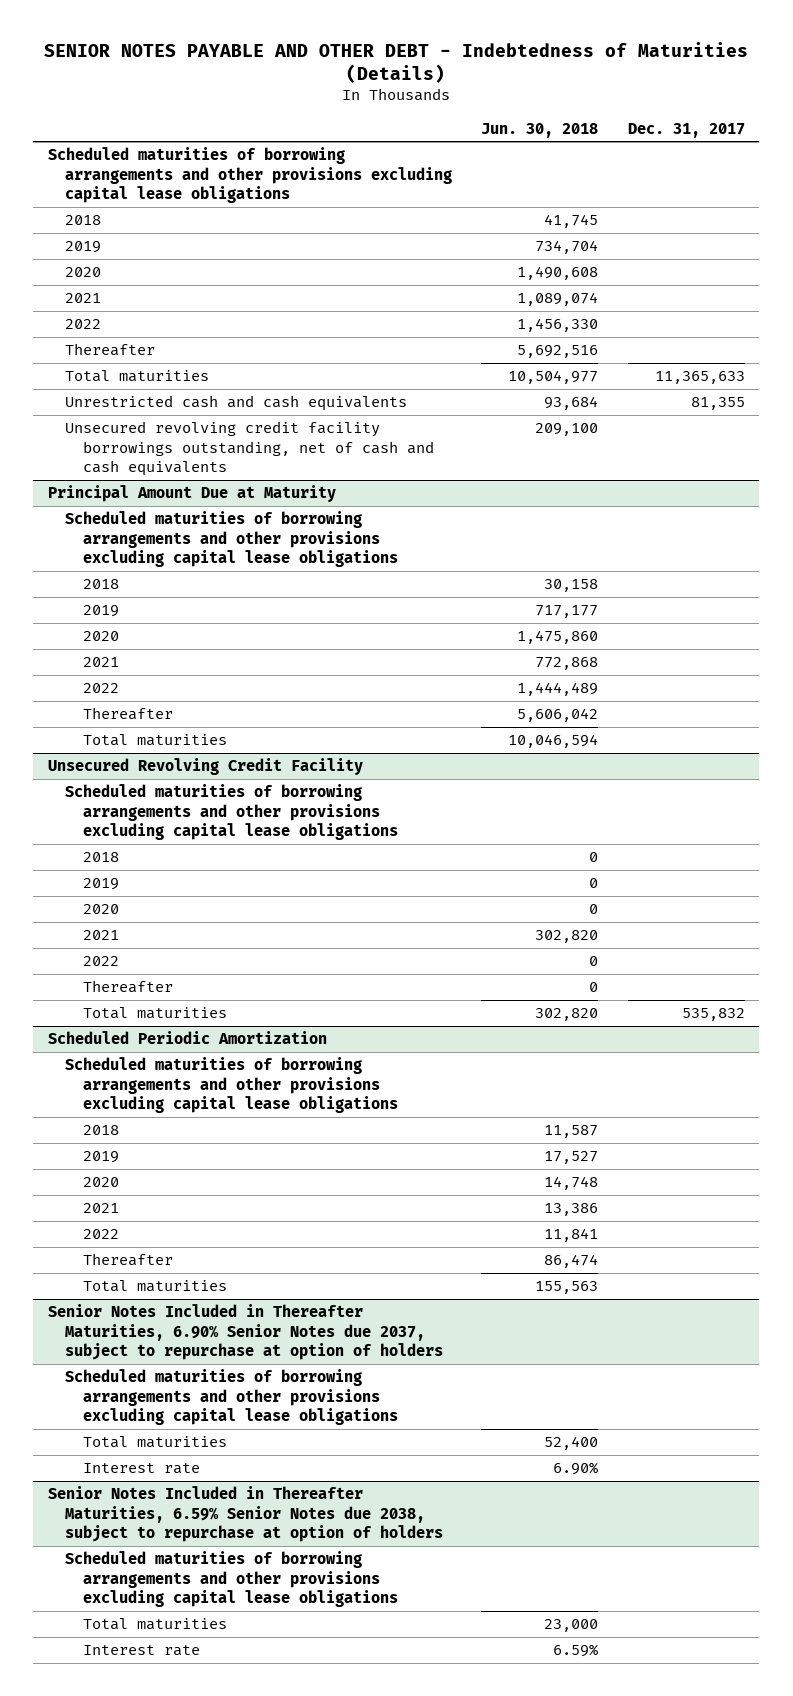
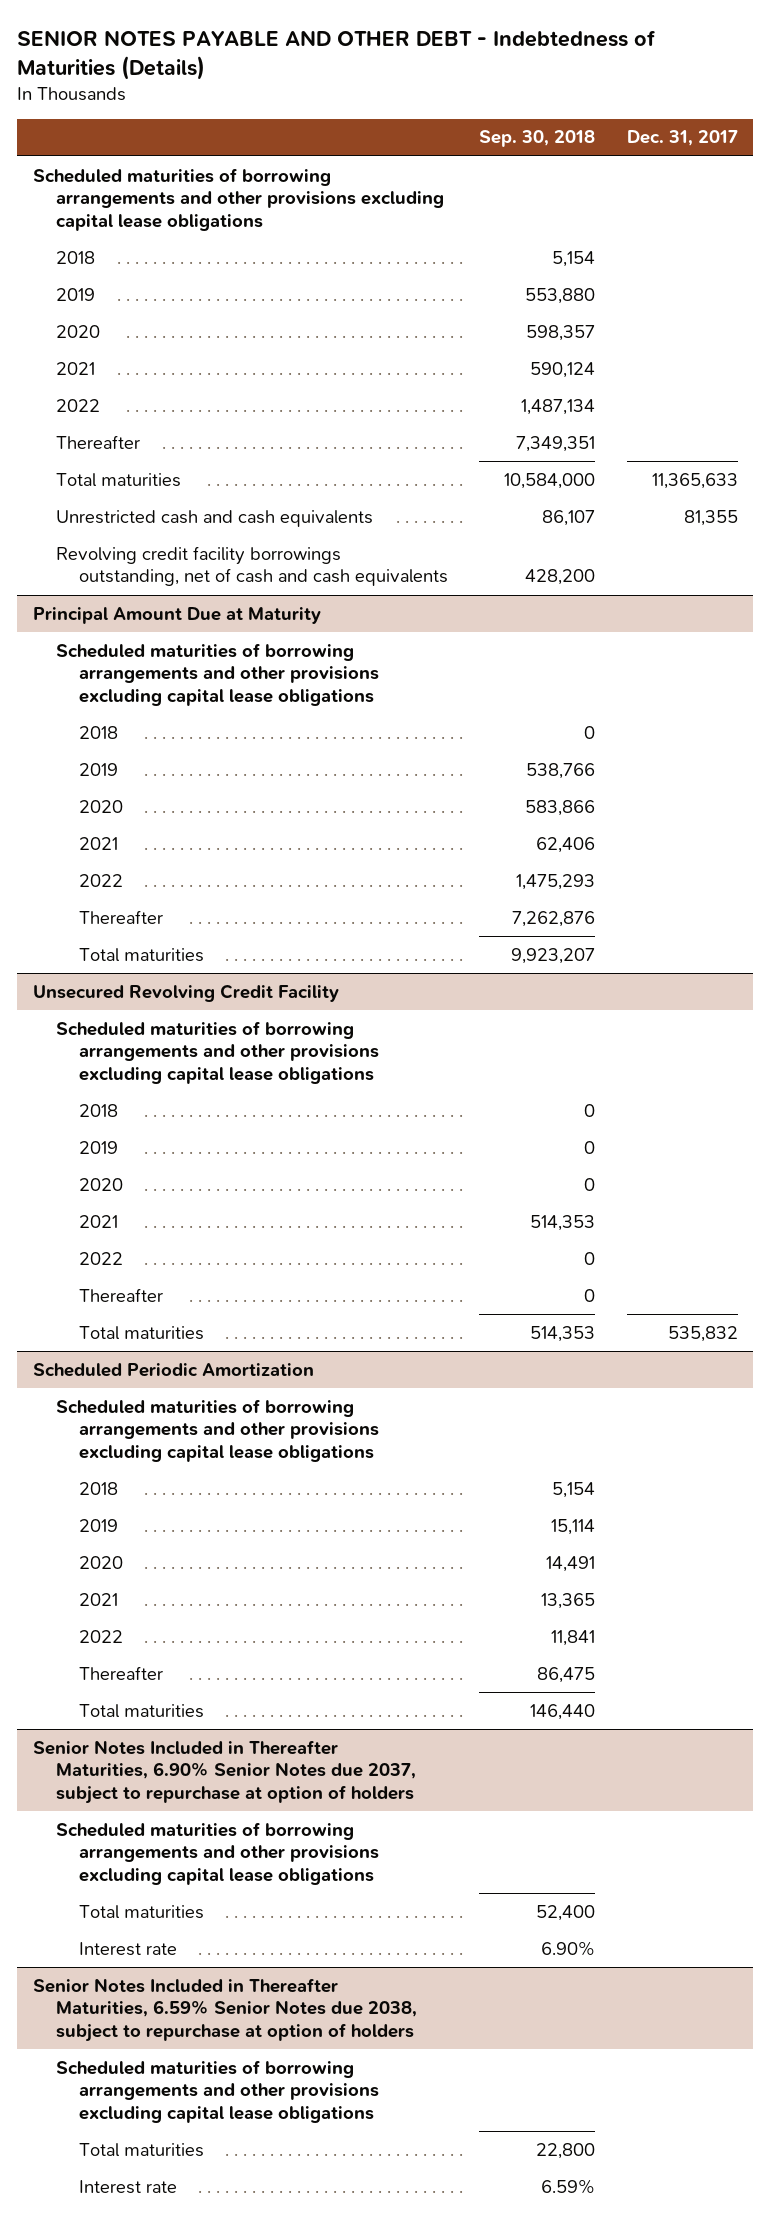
[481,122,599,138] Jun. 30, 2018 -> none
none -> [479,130,596,148] Sep. 30, 2018
[65,421,434,477] Unsecured revolving credit facility borrowings outstanding, net of cash and cash equivalents -> [55,545,448,587] Revolving credit facility borrowings outstanding, net of cash and cash equivalents

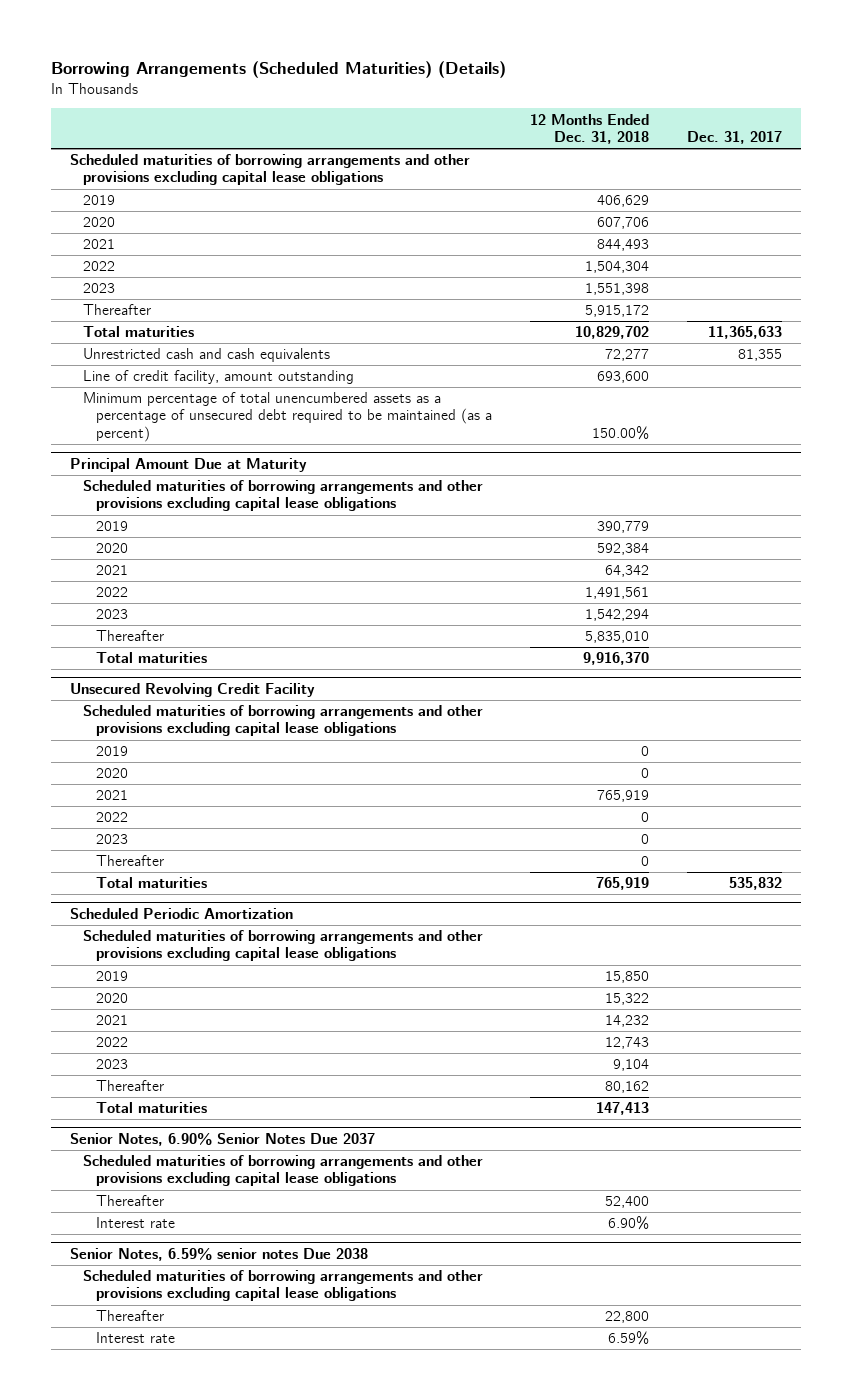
[17,29,657,80] SENIOR NOTES PAYABLE AND OTHER DEBT - Indebtedness of Maturities (Details) -> [50,60,506,78] Borrowing Arrangements (Scheduled Maturities) (Details)
[479,130,596,148] Sep. 30, 2018 -> none
none -> [530,113,650,144] 12 Months Ended Dec. 31, 2018
[55,250,95,264] 2018 -> none
none -> [83,283,116,294] 2023
[55,545,448,587] Revolving credit facility borrowings outstanding, net of cash and cash equivalents -> [83,370,355,385] Line of credit facility, amount outstanding
none -> [83,392,493,442] Minimum percentage of total unencumbered assets as a percentage of unsecured debt required to be maintained (as a percent)
[78,725,118,739] 2018 -> none
none -> [96,609,129,620] 2023
[78,1103,118,1117] 2018 -> none
none -> [96,834,129,845] 2023
[78,1481,118,1495] 2018 -> none
none -> [96,1059,129,1070] 2023
[32,1739,416,1804] Senior Notes Included in Thereafter Maturities, 6.90% Senior Notes due 2037, subject to repurchase at option of holders -> [69,1132,375,1146] Senior Notes, 6.90% Senior Notes Due 2037
[78,1904,204,1919] Total maturities -> none
none -> [96,1195,165,1207] Thereafter
[32,1977,417,2042] Senior Notes Included in Thereafter Maturities, 6.59% Senior Notes due 2038, subject to repurchase at option of holders -> [69,1247,368,1261] Senior Notes, 6.59% senior notes Due 2038
[78,2142,204,2157] Total maturities -> none
none -> [96,1310,165,1322] Thereafter

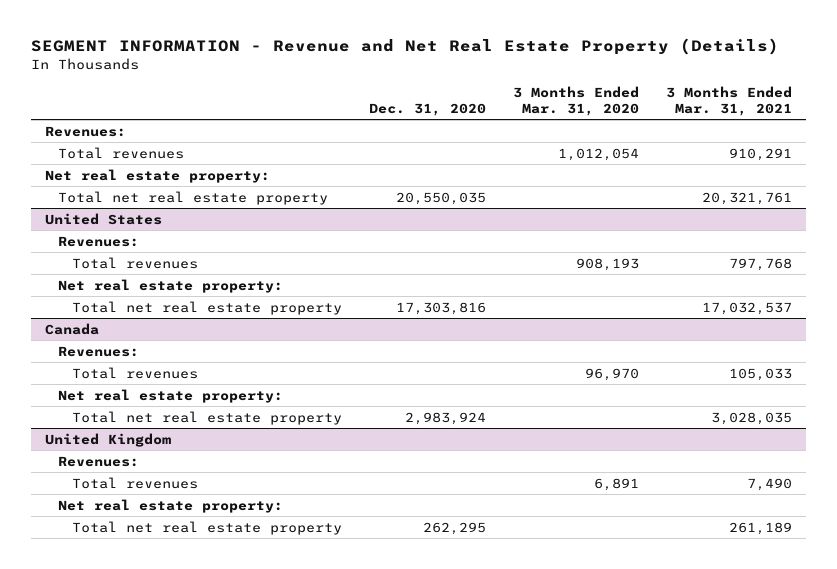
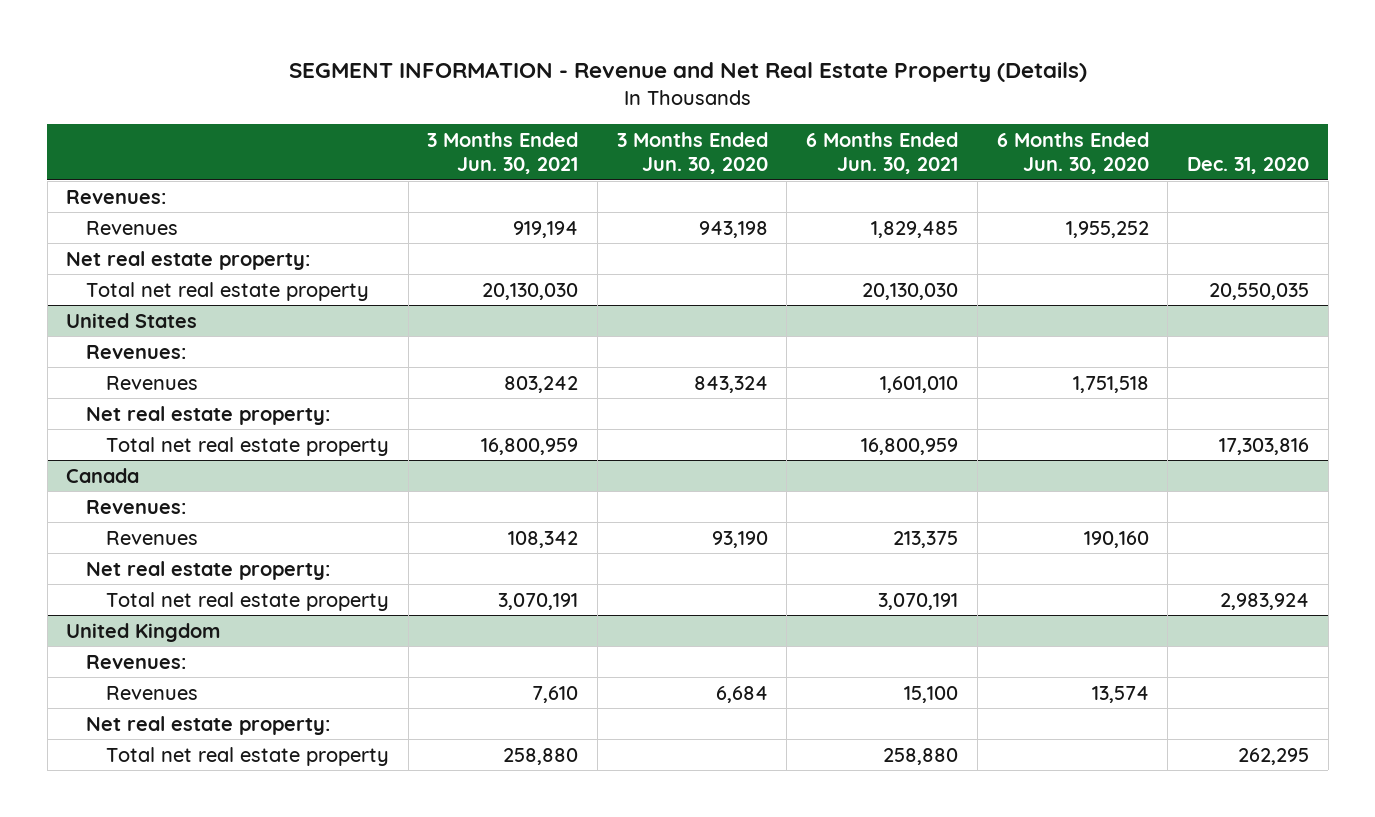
[513,86,640,116] 3 Months Ended Mar. 31, 2020 -> none
[666,86,793,116] 3 Months Ended Mar. 31, 2021 -> none
none -> [427,131,579,175] 3 Months Ended Jun. 30, 2021
none -> [616,131,768,175] 3 Months Ended Jun. 30, 2020
none -> [806,131,959,175] 6 Months Ended Jun. 30, 2021
none -> [996,131,1149,175] 6 Months Ended Jun. 30, 2020
[58,146,185,159] Total revenues -> [86,220,179,235] Revenues
[71,256,198,269] Total revenues -> [106,375,199,390] Revenues
[71,366,198,379] Total revenues -> [106,530,199,545] Revenues
[71,476,198,489] Total revenues -> [106,685,199,700] Revenues

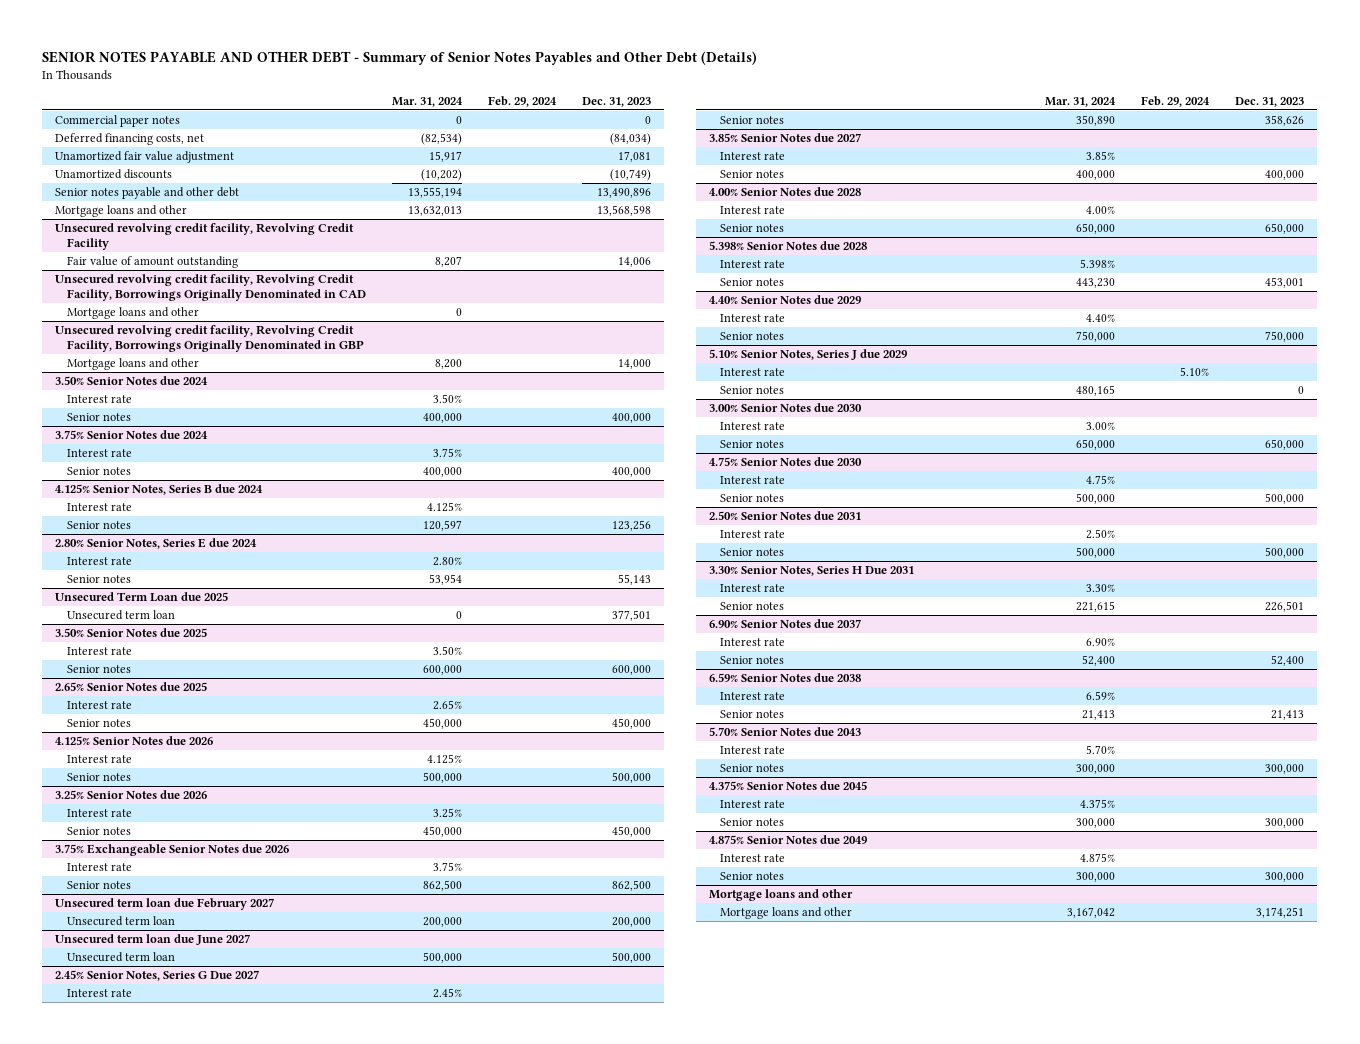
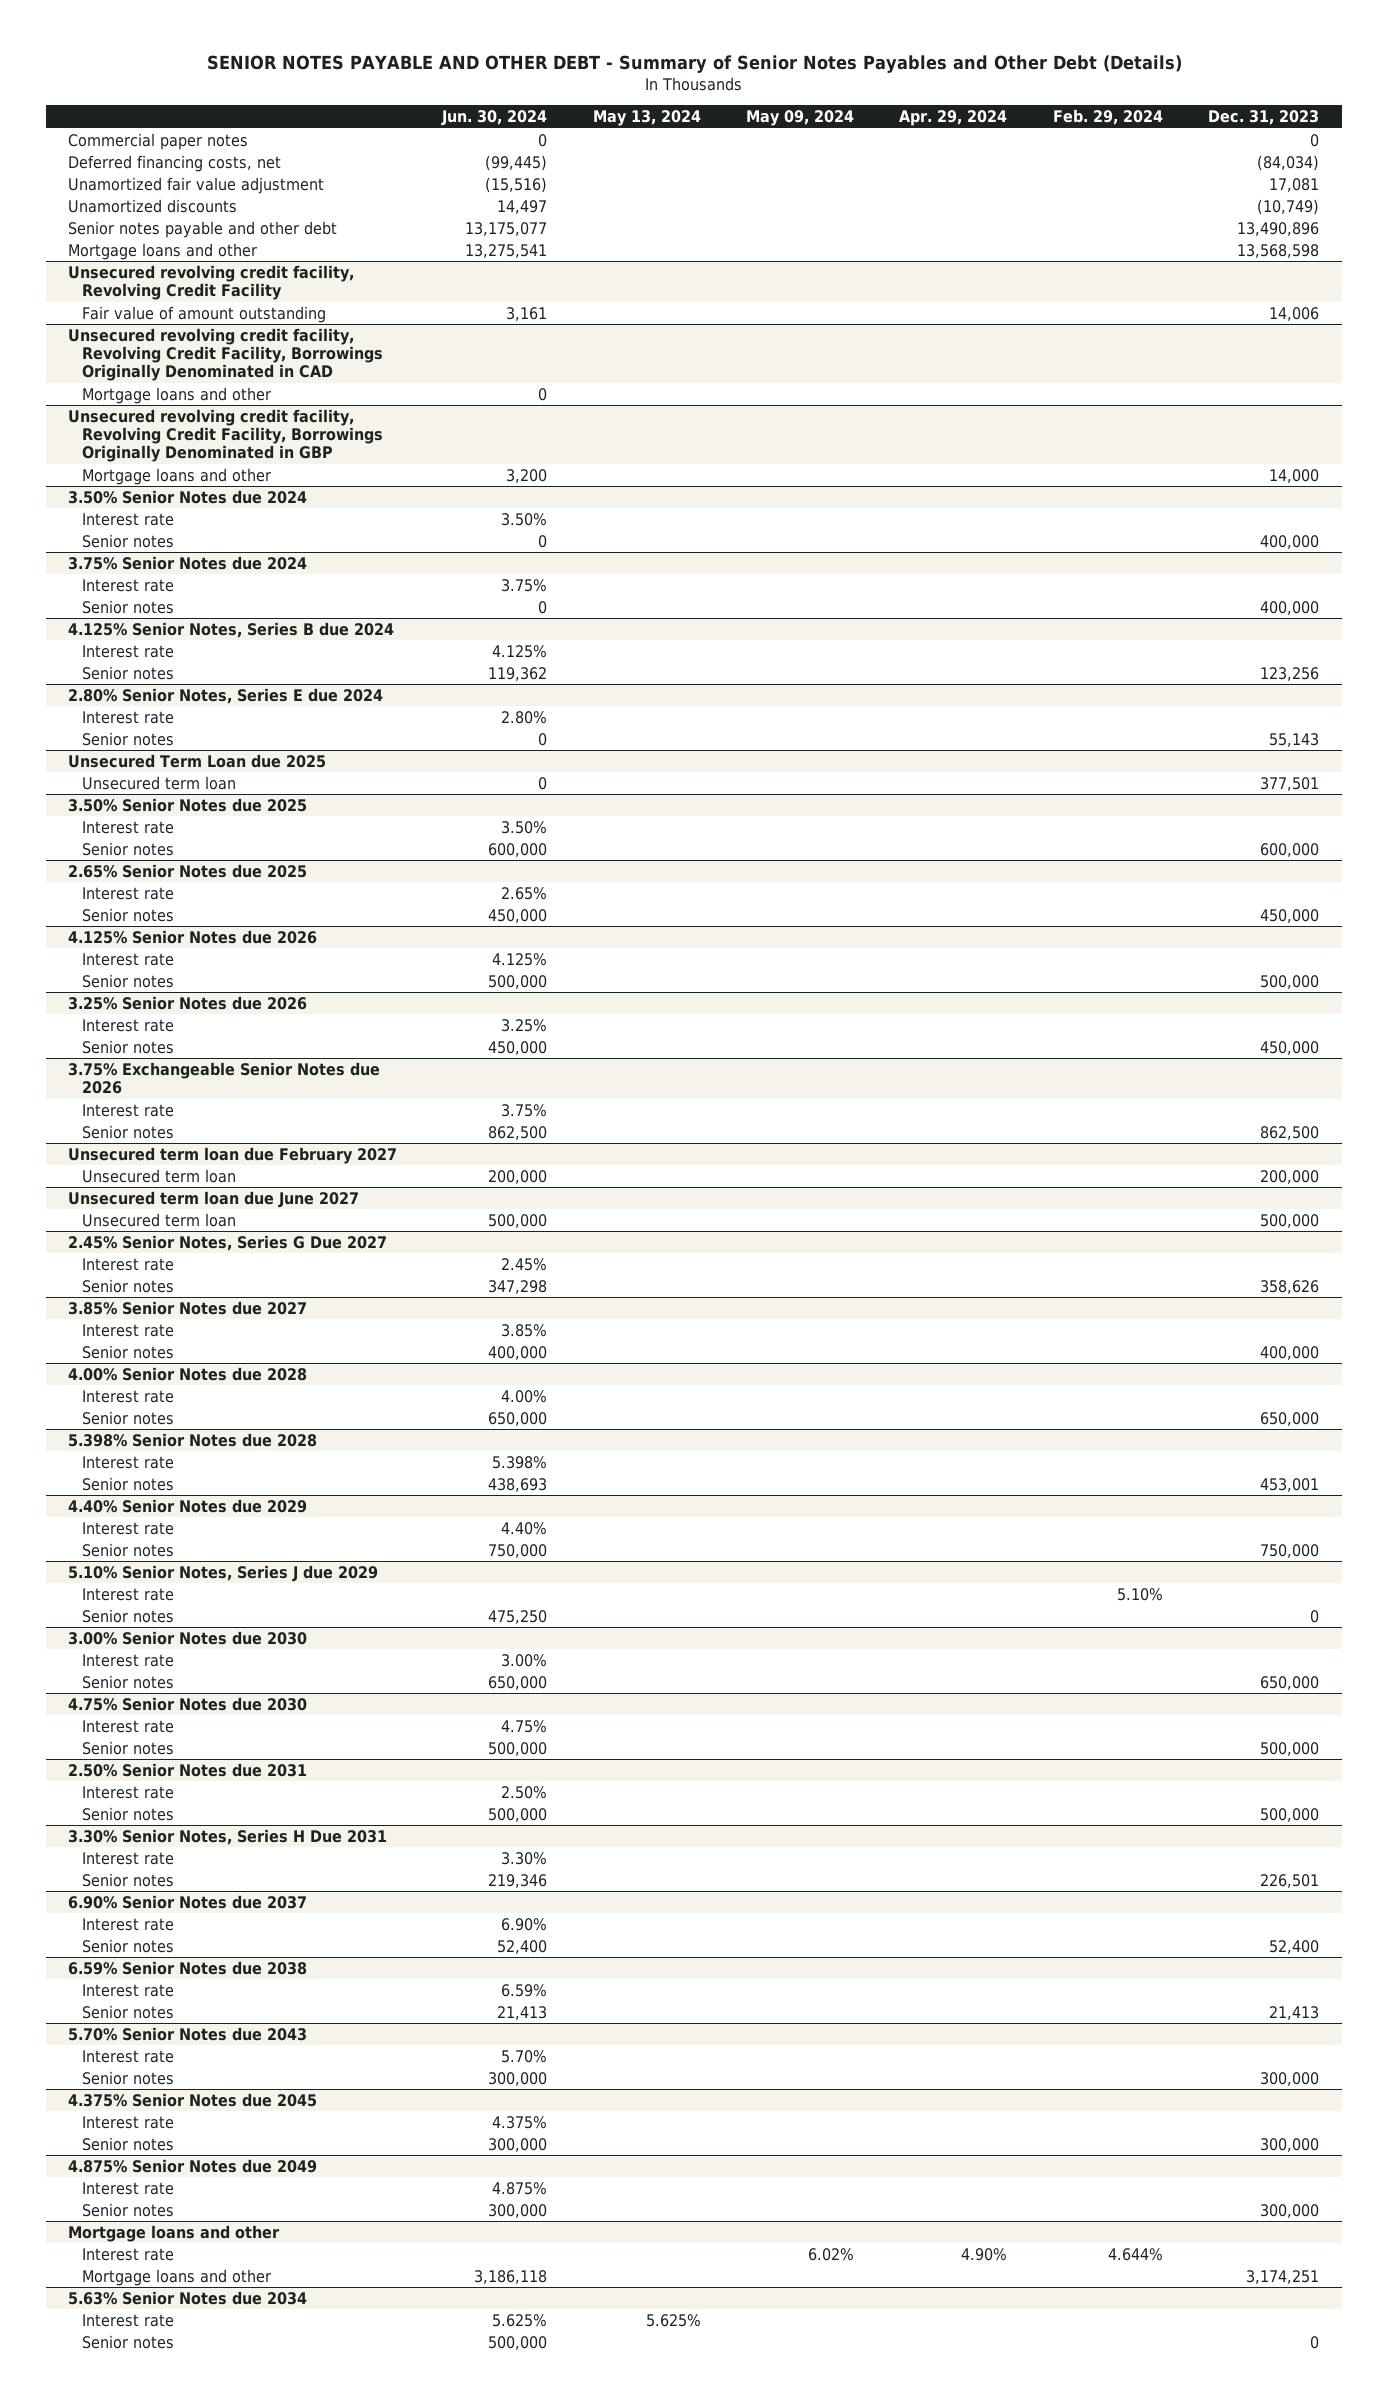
[391,96,463,107] Mar. 31, 2024 -> none
none -> [441,110,548,127] Jun. 30, 2024
none -> [592,110,701,127] May 13, 2024
none -> [746,110,855,127] May 09, 2024
none -> [899,110,1008,127] Apr. 29, 2024
none -> [81,2247,174,2261] Interest rate
none -> [68,2290,308,2305] 5.63% Senior Notes due 2034
none -> [81,2313,174,2327] Interest rate
none -> [81,2334,174,2349] Senior notes

